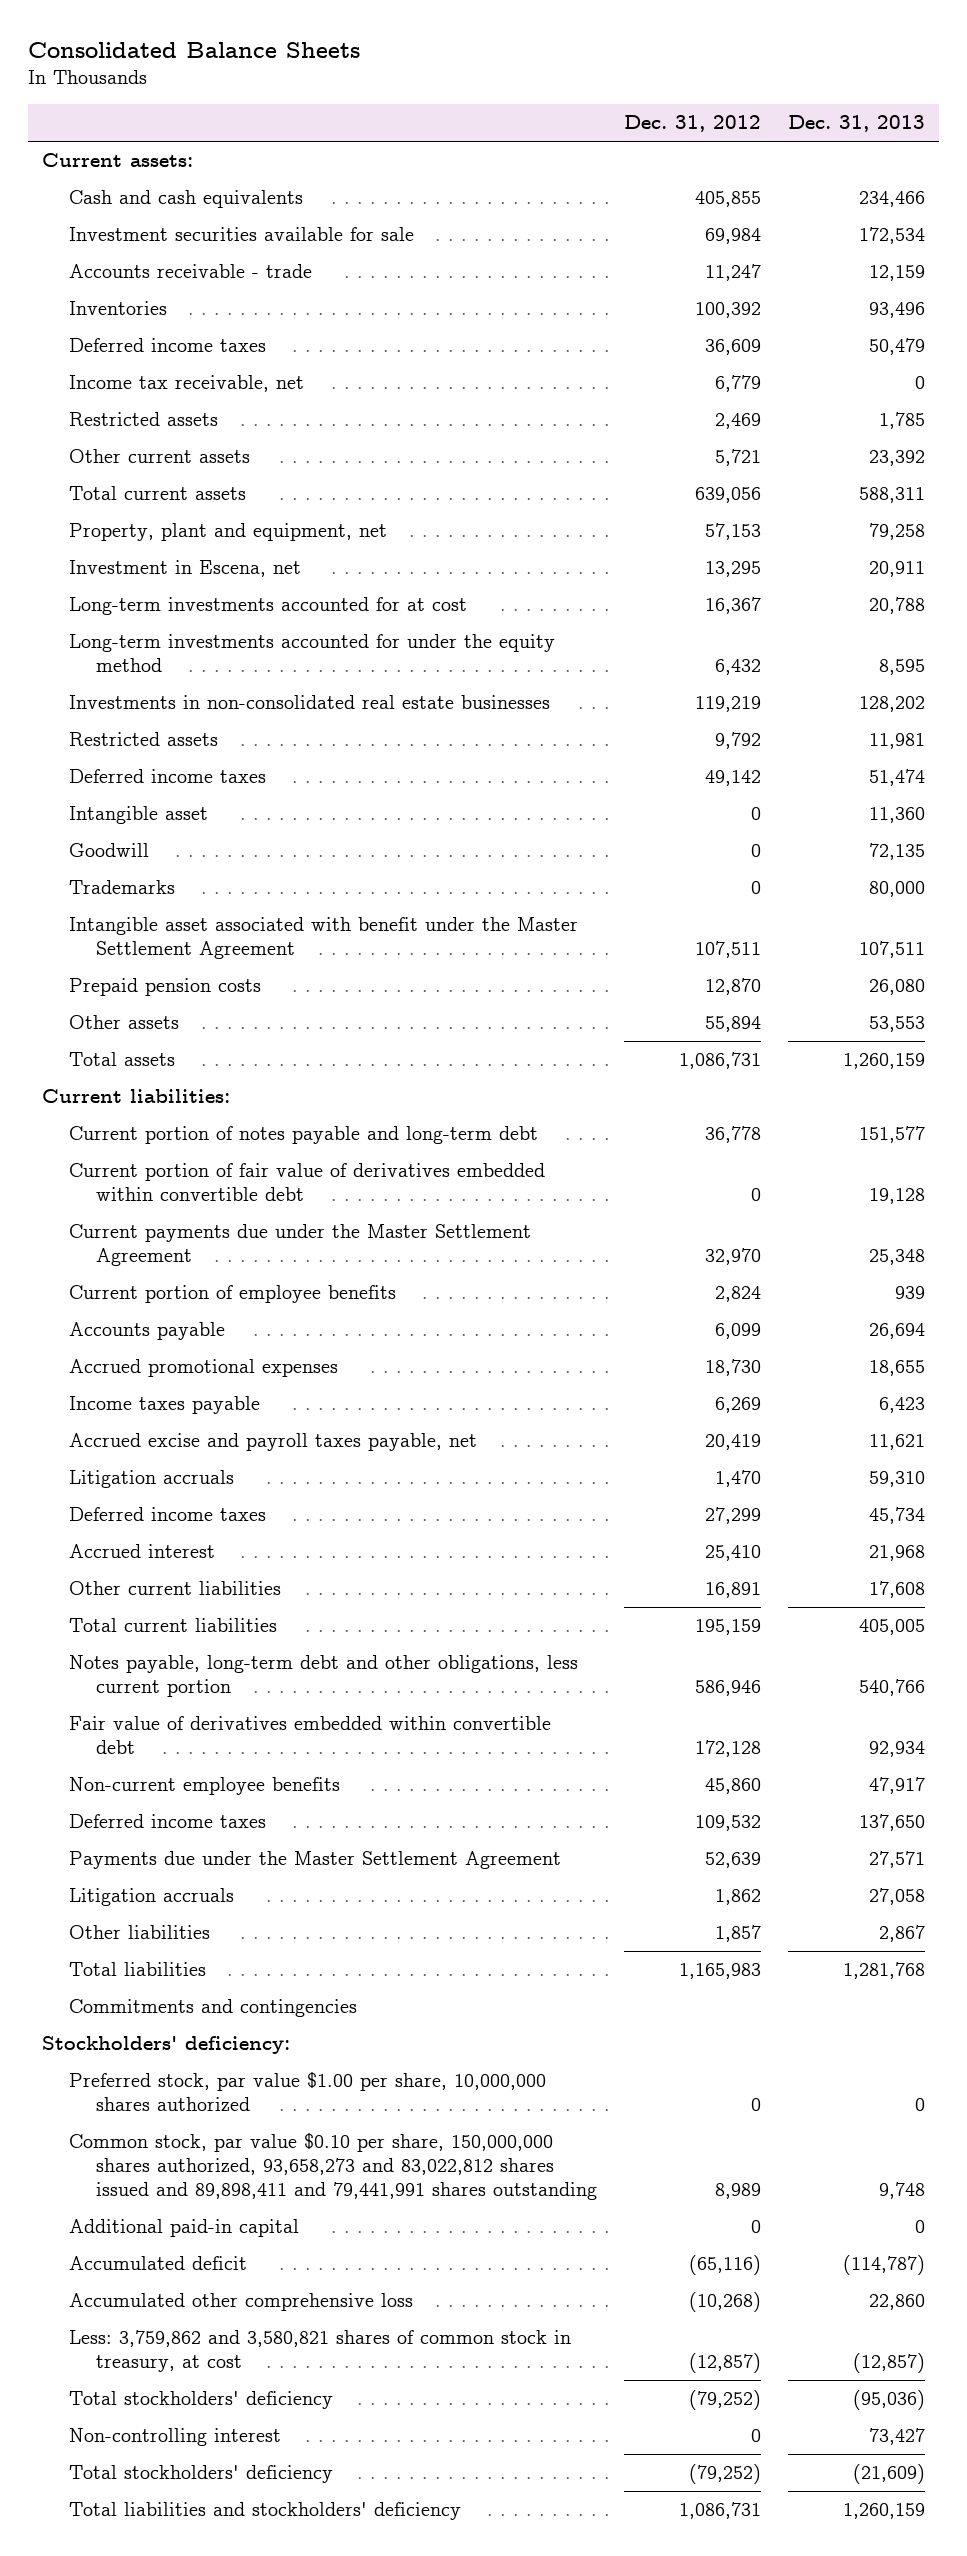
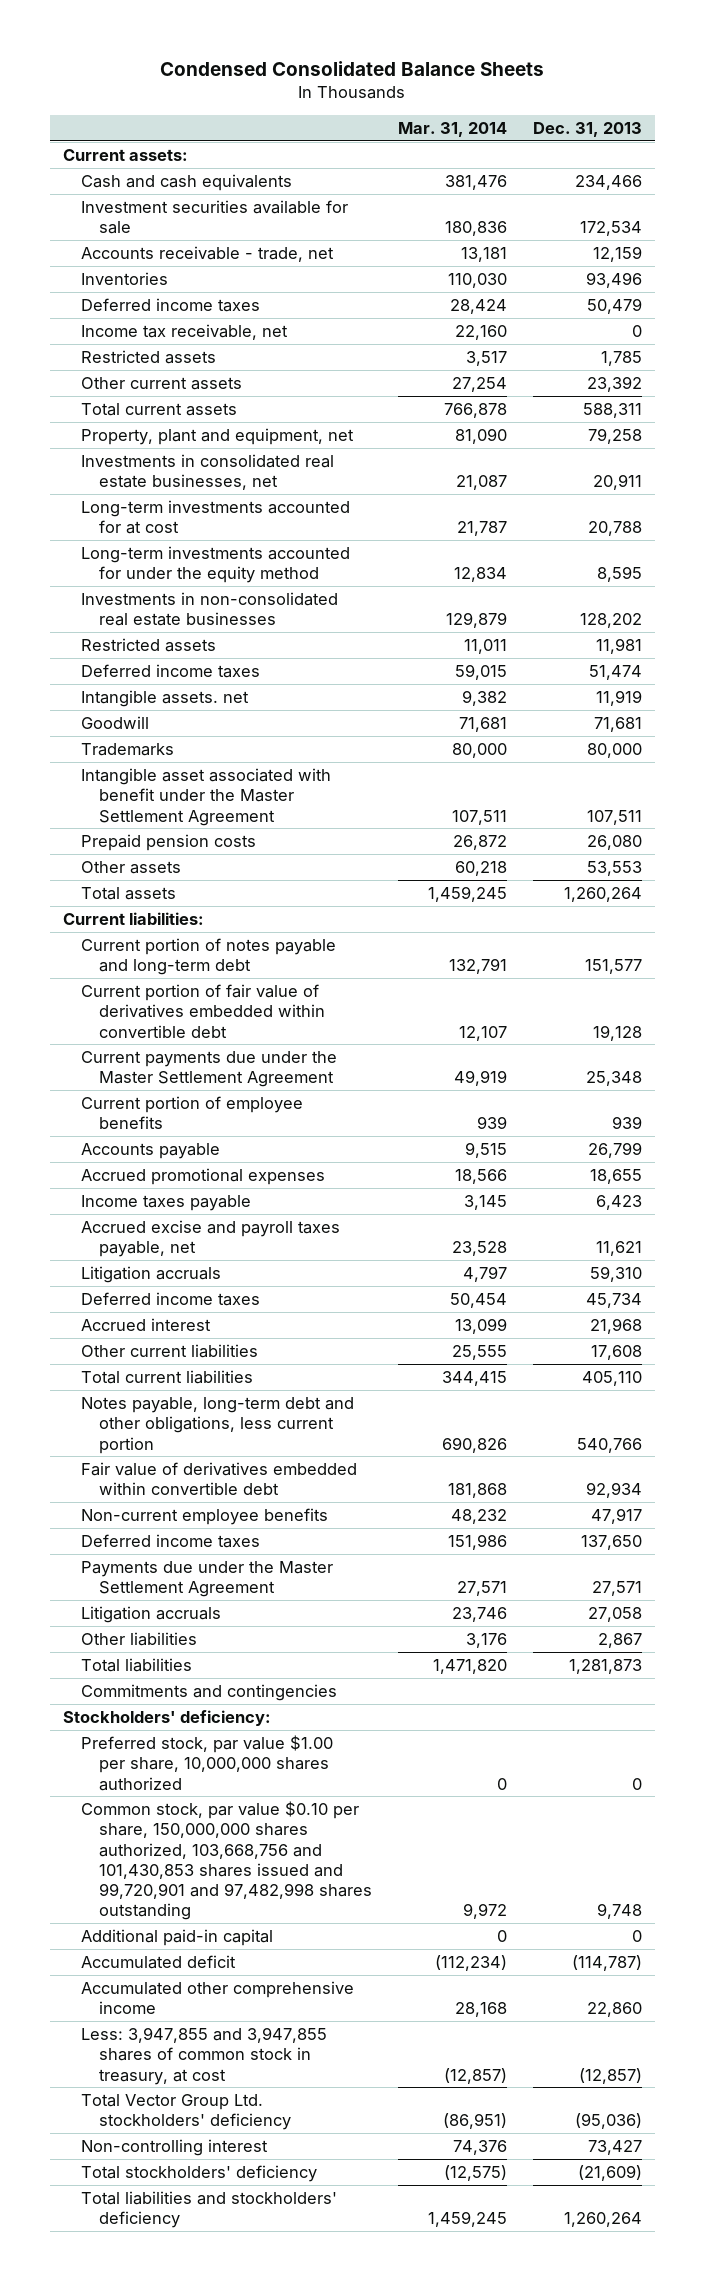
[27,42,360,59] Consolidated Balance Sheets -> [160,60,545,76] Condensed Consolidated Balance Sheets
[623,115,761,133] Dec. 31, 2012 -> none
none -> [397,121,507,137] Mar. 31, 2014
[68,264,312,279] Accounts receivable - trade -> [80,245,334,262] Accounts receivable - trade, net
[68,560,301,578] Investment in Escena, net -> [80,453,334,491] Investments in consolidated real estate businesses, net
[68,806,208,825] Intangible asset -> [80,689,249,707] Intangible assets. net
[869,807,926,824] 11,360 -> [595,689,642,706] 11,919
[869,843,926,861] 72,135 -> [593,716,642,732] 71,681
[843,1053,926,1070] 1,260,159 -> [563,886,642,902] 1,260,264
[869,1323,926,1340] 26,694 -> [587,1141,642,1158] 26,799
[859,1619,926,1636] 405,005 -> [581,1370,642,1386] 405,110
[843,1962,926,1980] 1,281,768 -> [568,1658,642,1674] 1,281,873
[68,2133,597,2200] Common stock, par value $0.10 per share, 150,000,000 shares authorized, 93,658,273 and 83,022,812 shares issued and 89,898,411 and 79,441,991 shares outstanding -> [80,1800,372,1921] Common stock, par value $0.10 per share, 150,000,000 shares authorized, 103,668,756 and 101,430,853 shares issued and 99,720,901 and 97,482,998 shares outstanding
[68,2293,413,2312] Accumulated other comprehensive loss -> [80,1980,354,2015] Accumulated other comprehensive income
[68,2330,571,2373] Less: 3,759,862 and 3,580,821 shares of common stock in treasury, at cost -> [80,2026,327,2085] Less: 3,947,855 and 3,947,855 shares of common stock in treasury, at cost
[68,2391,333,2410] Total stockholders' deficiency -> [80,2093,291,2131] Total Vector Group Ltd. stockholders' deficiency
[843,2503,926,2520] 1,260,159 -> [563,2212,642,2228] 1,260,264

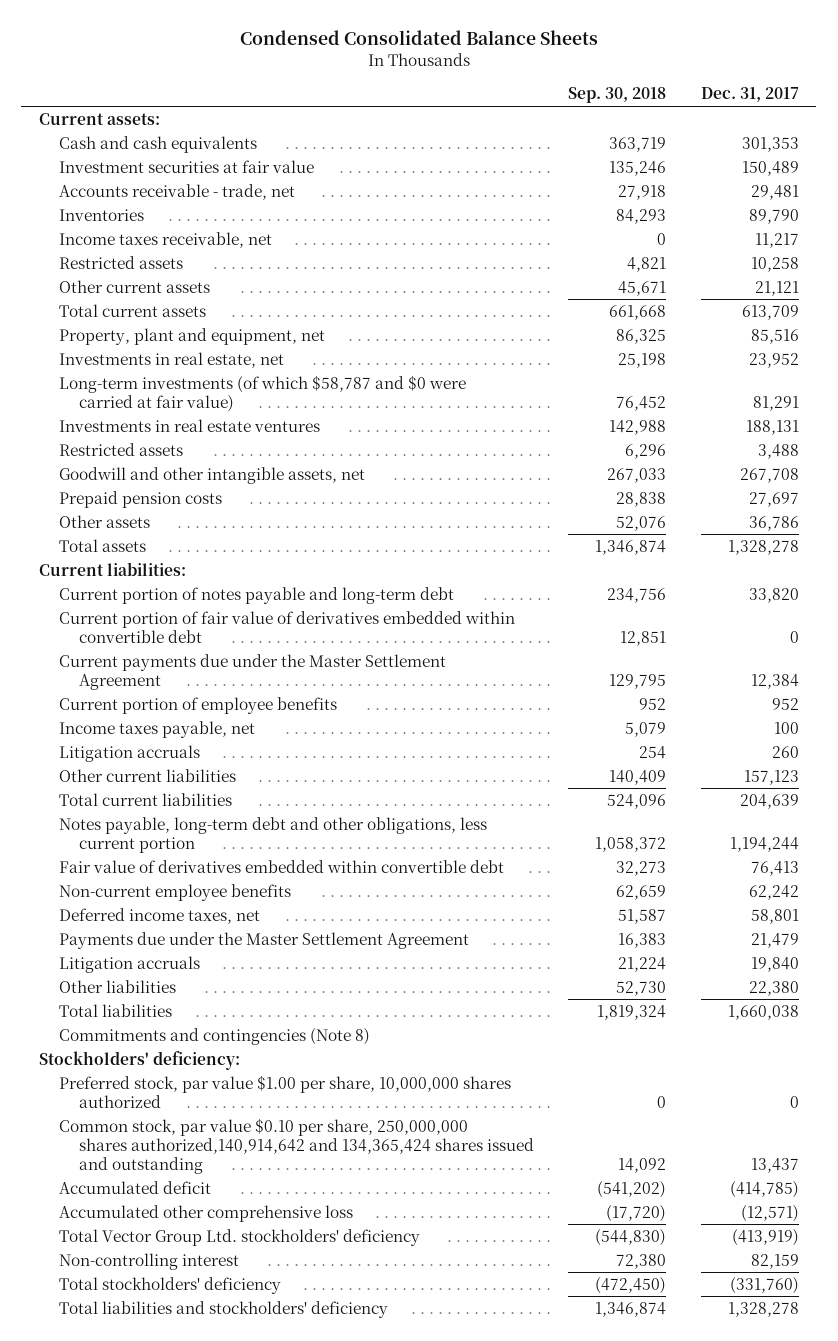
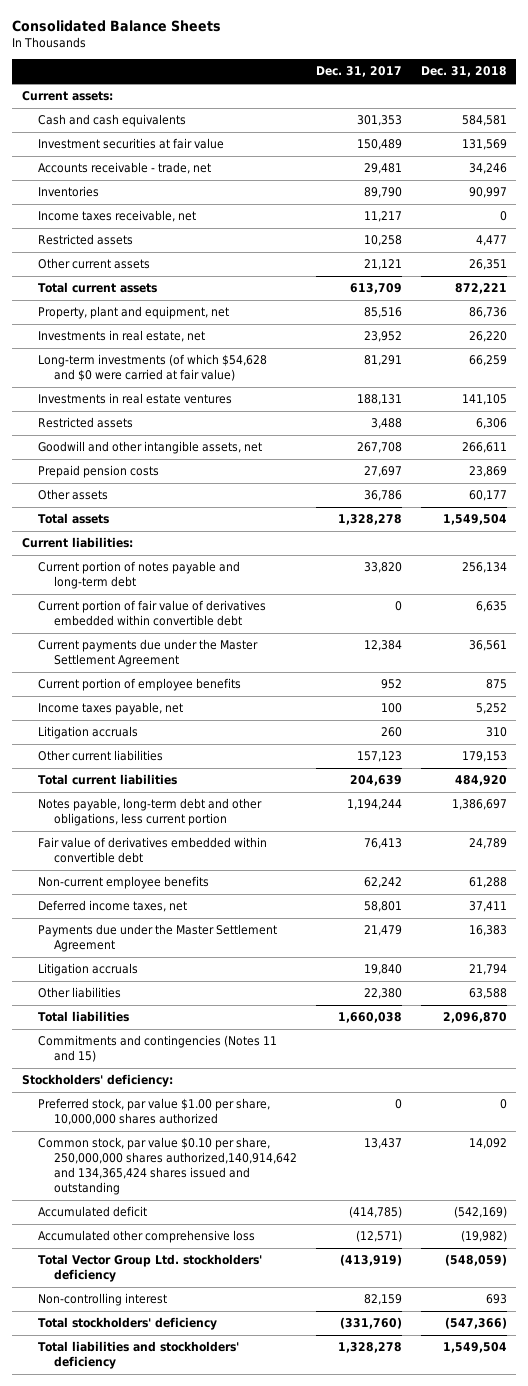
[239,30,598,46] Condensed Consolidated Balance Sheets -> [12,19,222,32] Consolidated Balance Sheets
[568,87,667,104] Sep. 30, 2018 -> none
none -> [420,66,507,78] Dec. 31, 2018
[58,374,466,412] Long-term investments (of which $58,787 and $0 were carried at fair value) -> [37,354,267,382] Long-term investments (of which $54,628 and $0 were carried at fair value)
[58,1027,370,1045] Commitments and contingencies (Note 8) -> [37,1035,277,1063] Commitments and contingencies (Notes 11 and 15)

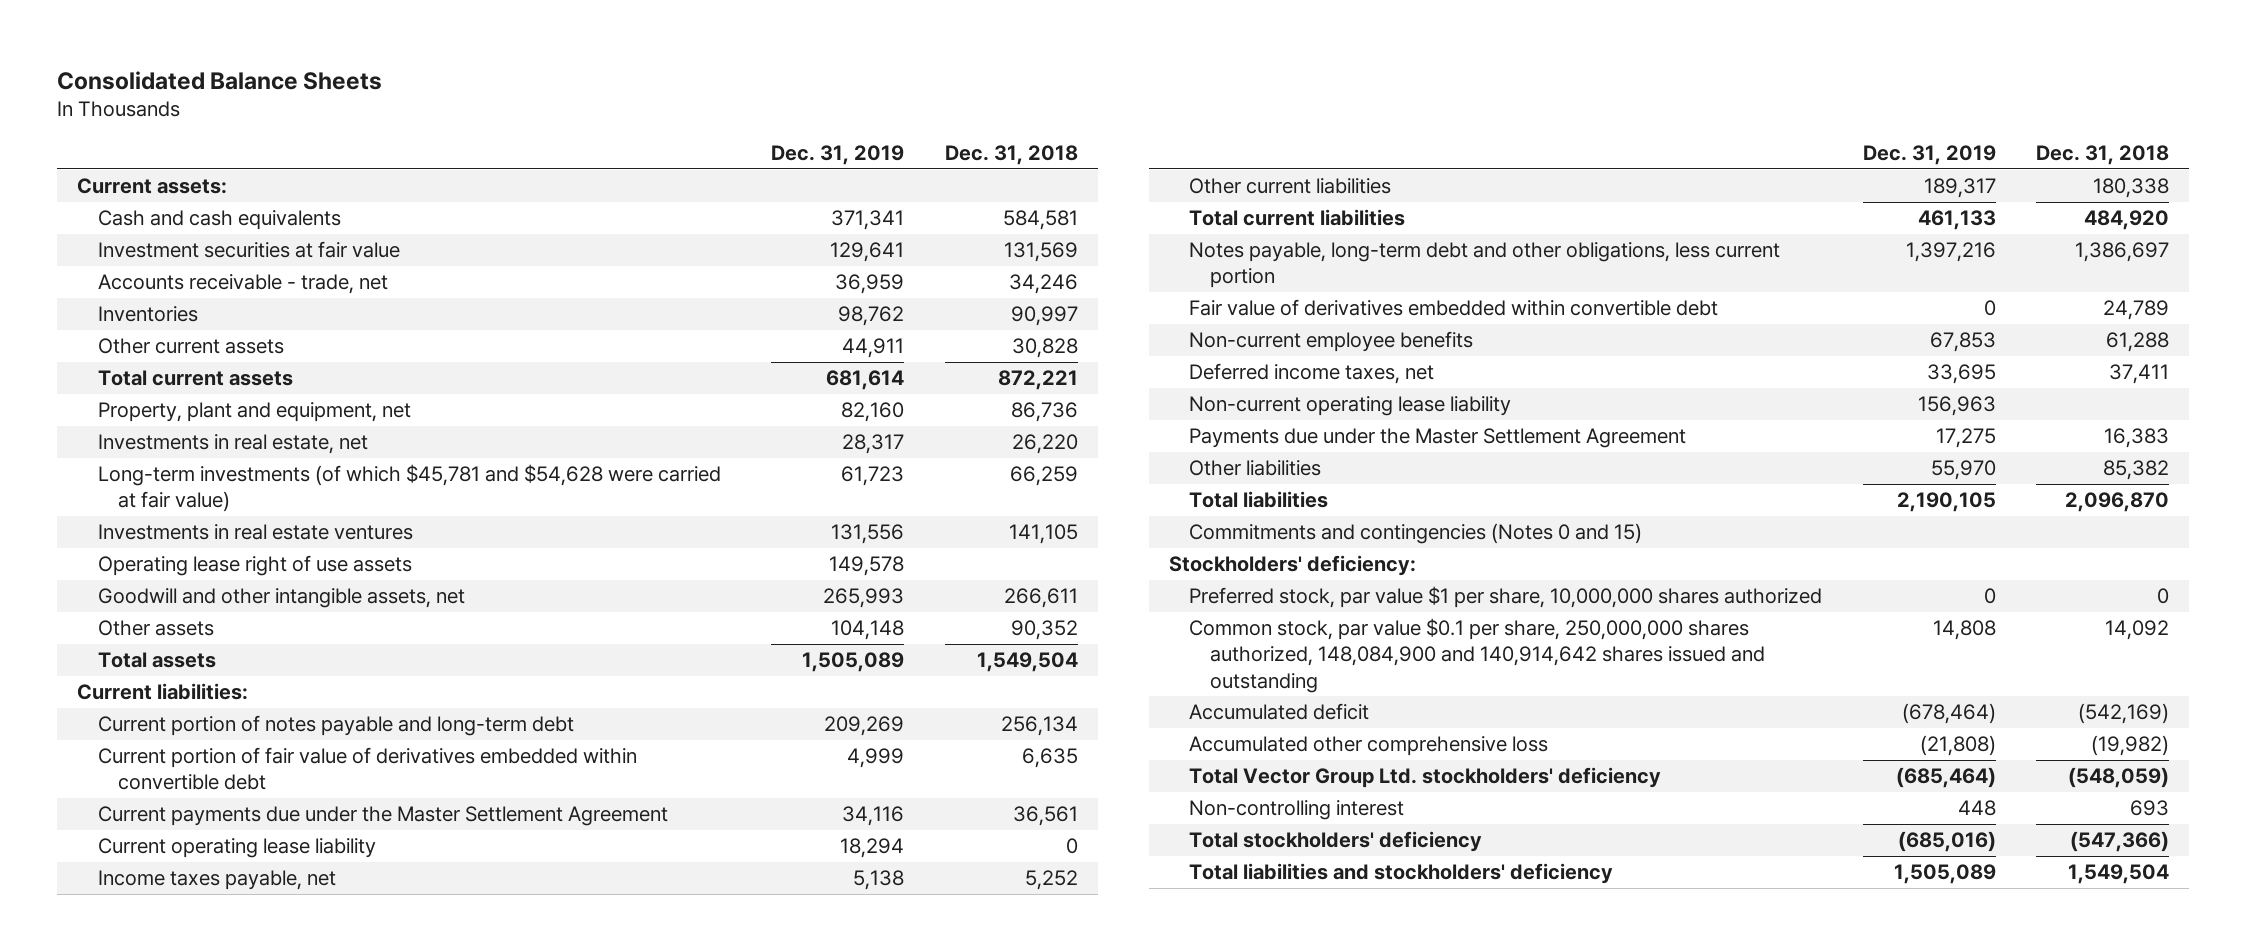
[315,66,402,78] Dec. 31, 2017 -> none
none -> [771,145,905,166] Dec. 31, 2019
[37,210,196,223] Income taxes receivable, net -> none
[37,234,133,246] Restricted assets -> none
[468,259,507,271] 26,351 -> [1011,338,1078,359] 30,828
[37,354,267,382] Long-term investments (of which $54,628 and $0 were carried at fair value) -> [97,464,721,513] Long-term investments (of which $45,781 and $54,628 were carried at fair value)
[37,417,133,429] Restricted assets -> none
none -> [97,555,412,577] Operating lease right of use assets
[37,465,159,479] Prepaid pension costs -> none
[468,490,507,502] 60,177 -> [1010,620,1078,641] 90,352
[37,678,241,692] Current portion of employee benefits -> none
none -> [97,838,376,859] Current operating lease liability
[37,726,138,740] Litigation accruals -> none
[461,751,507,763] 179,153 -> [2093,178,2170,199] 180,338
none -> [1189,396,1512,417] Non-current operating lease liability
[37,963,138,977] Litigation accruals -> none
[468,988,507,1000] 63,588 -> [2103,460,2170,481] 85,382
[37,1035,277,1063] Commitments and contingencies (Notes 11 and 15) -> [1189,523,1643,545] Commitments and contingencies (Notes 0 and 15)
[37,1098,270,1126] Preferred stock, par value $1.00 per share, 10,000,000 shares authorized -> [1189,586,1823,609] Preferred stock, par value $1 per share, 10,000,000 shares authorized
[37,1137,297,1196] Common stock, par value $0.10 per share, 250,000,000 shares authorized,140,914,642 and 134,365,424 shares issued and outstanding -> [1189,618,1765,693] Common stock, par value $0.1 per share, 250,000,000 shares authorized, 148,084,900 and 140,914,642 shares issued and outstanding

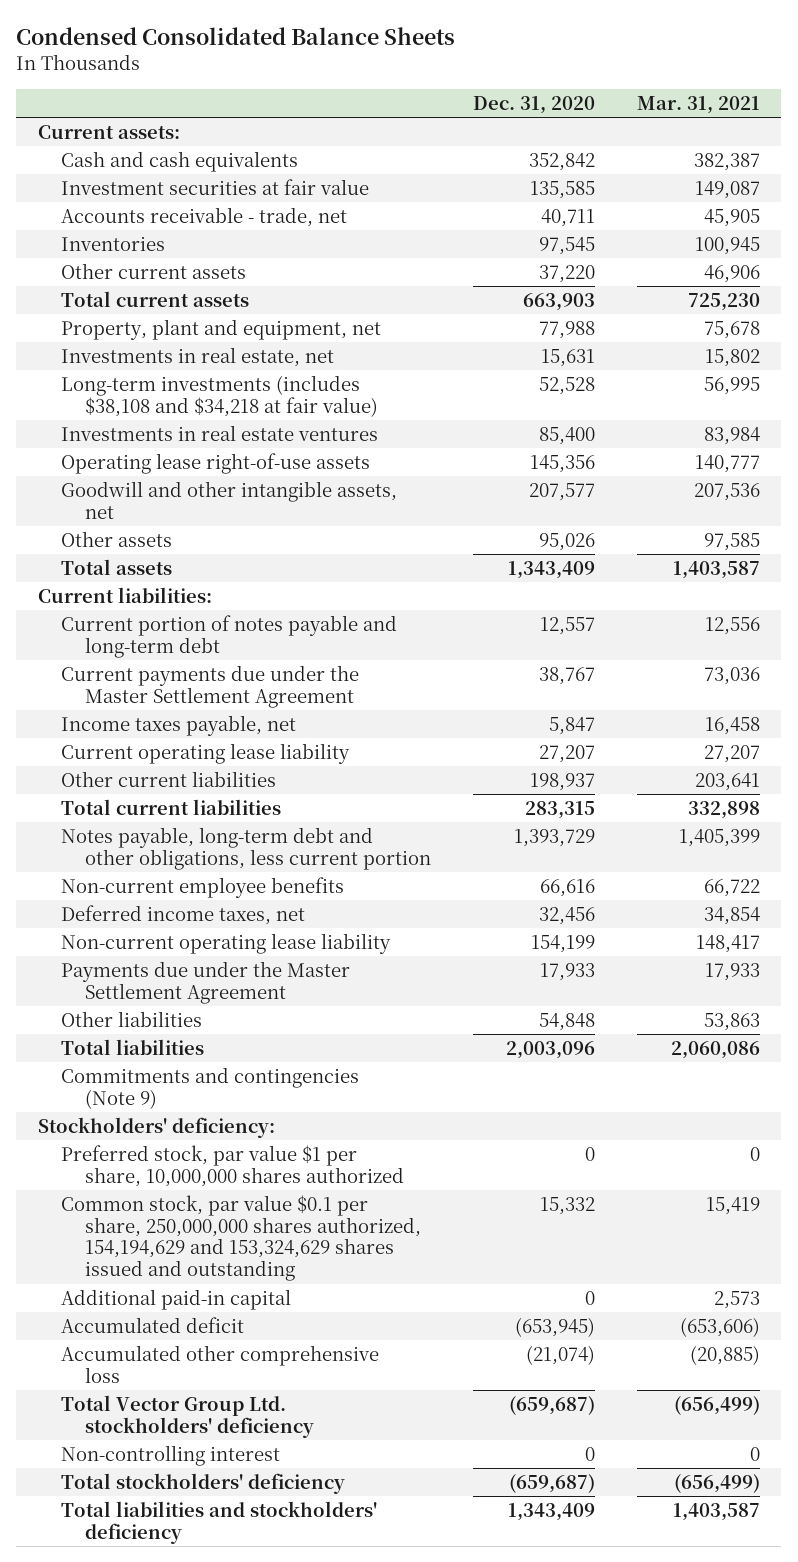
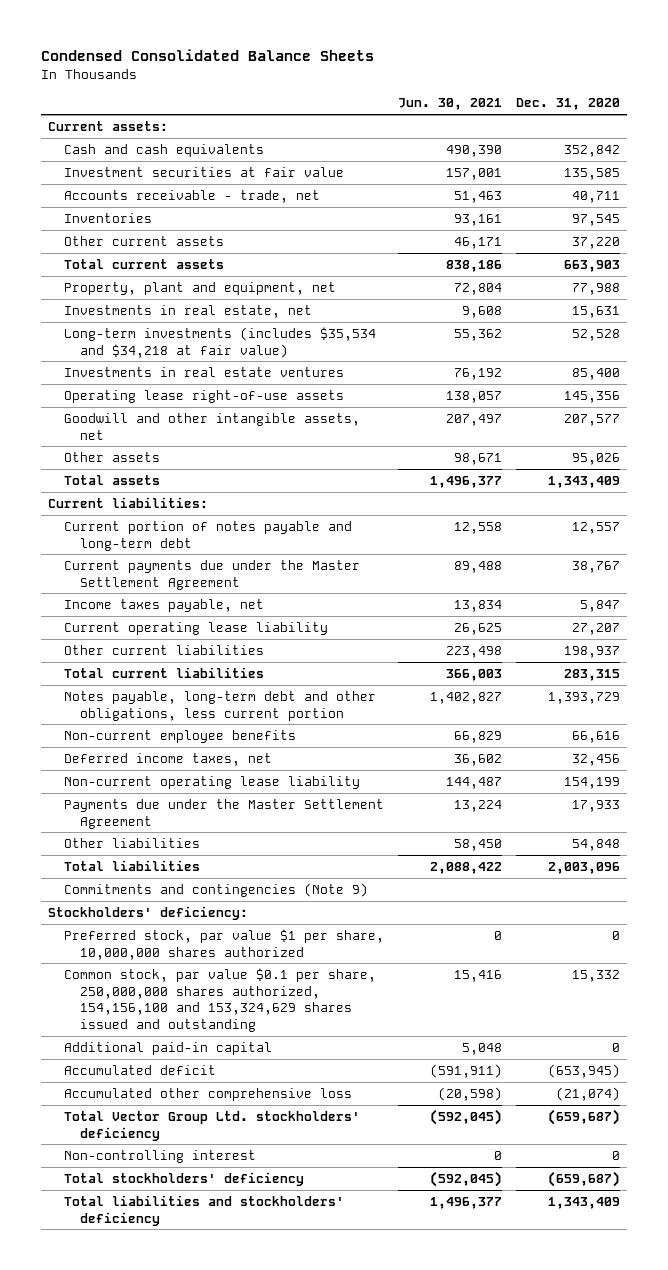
[637,95,761,114] Mar. 31, 2021 -> none
none -> [397,98,502,111] Jun. 30, 2021
[61,374,378,417] Long-term investments (includes $38,108 and $34,218 at fair value) -> [63,326,376,358] Long-term investments (includes $35,534 and $34,218 at fair value)
[61,1194,421,1282] Common stock, par value $0.1 per share, 250,000,000 shares authorized, 154,194,629 and 153,324,629 shares issued and outstanding -> [63,967,376,1032] Common stock, par value $0.1 per share, 250,000,000 shares authorized, 154,156,100 and 153,324,629 shares issued and outstanding

